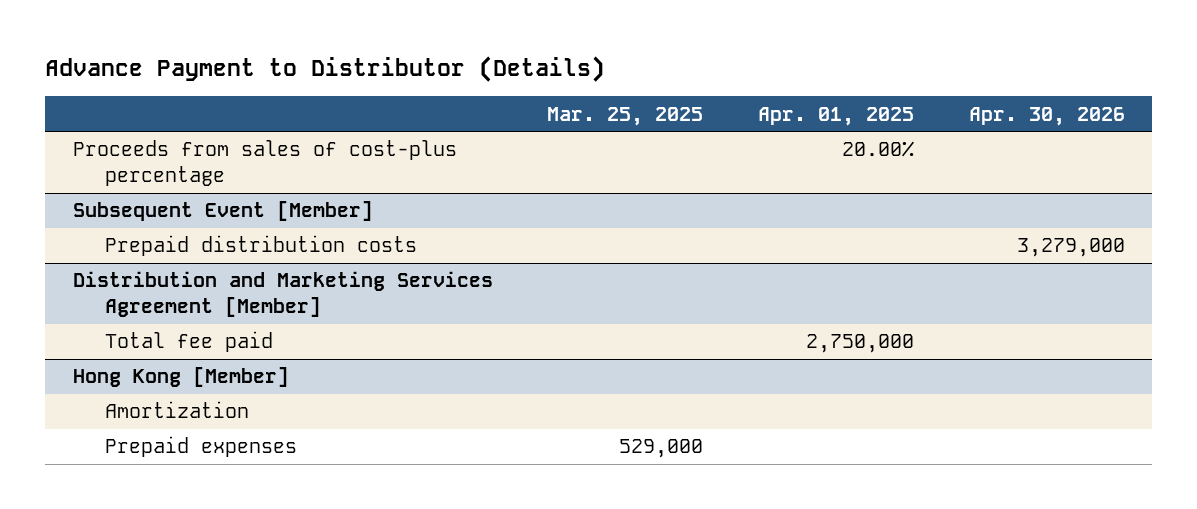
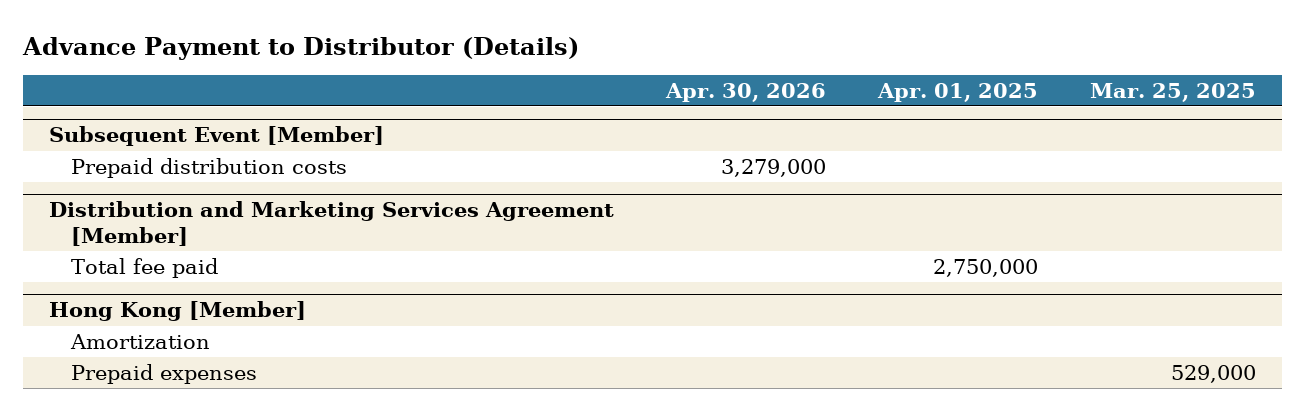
[72,140,457,187] Proceeds from sales of cost-plus percentage -> none

